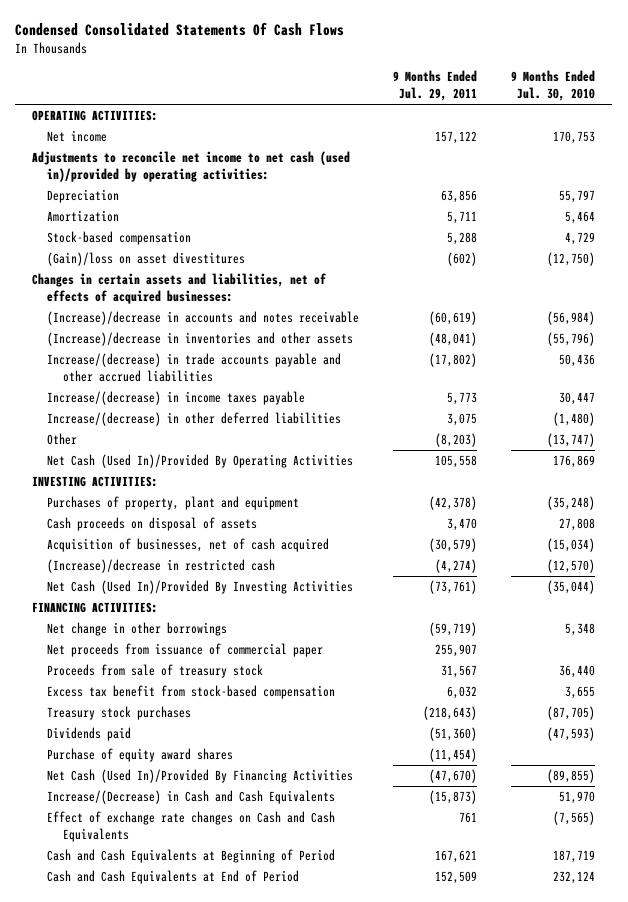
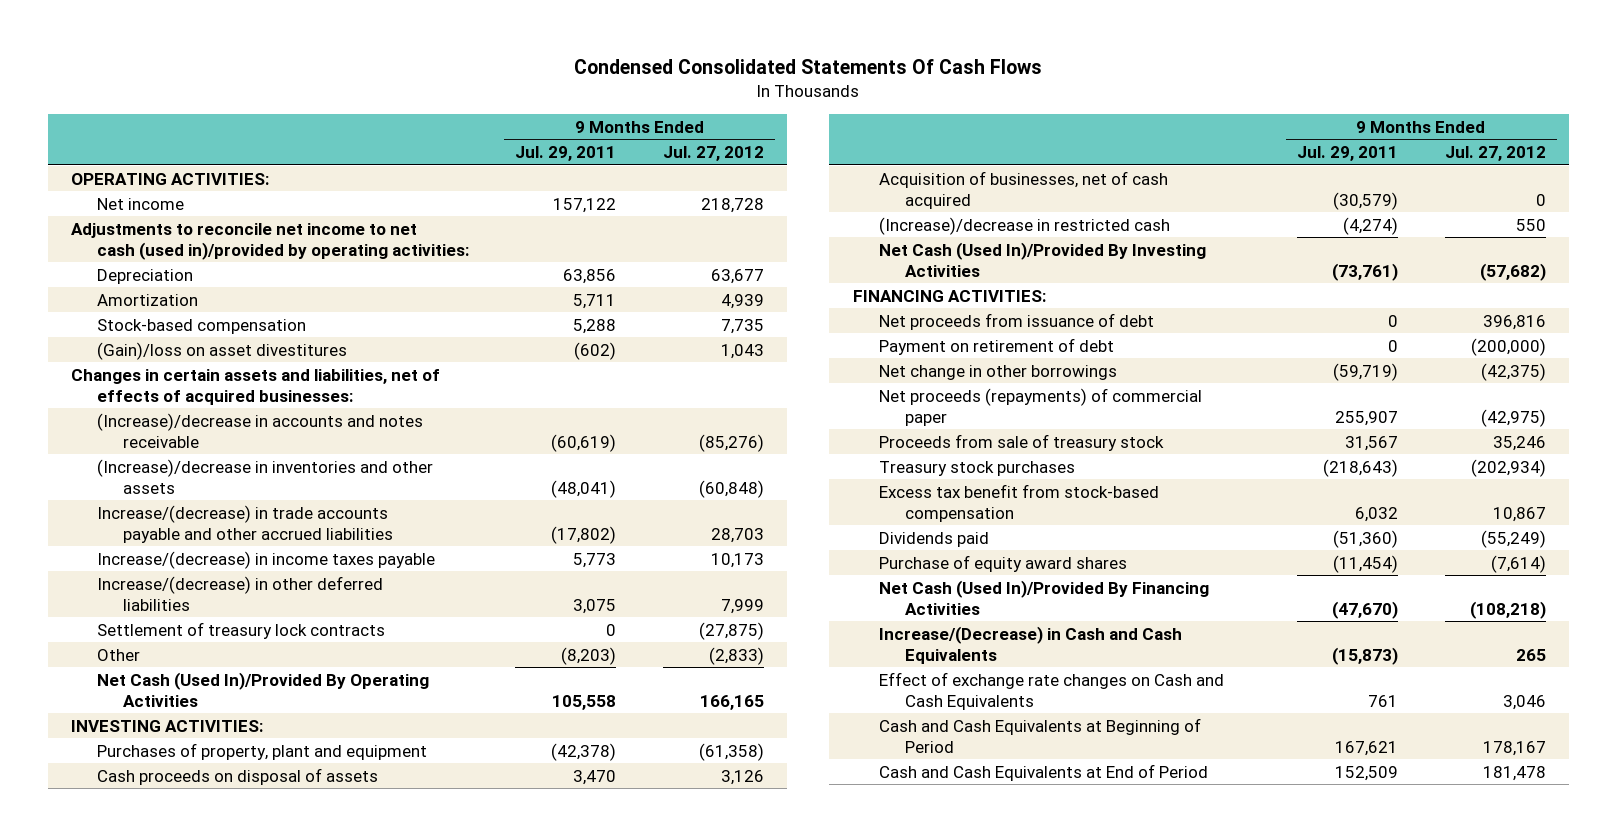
[511,70,596,102] 9 Months Ended Jul. 30, 2010 -> none
none -> [662,146,764,162] Jul. 27, 2012
none -> [97,621,386,639] Settlement of treasury lock contracts
none -> [878,312,1154,330] Net proceeds from issuance of debt
none -> [878,337,1114,355] Payment on retirement of debt
[47,643,324,658] Net proceeds from issuance of commercial paper -> [878,387,1202,426] Net proceeds (repayments) of commercial paper
[47,685,336,700] Excess tax benefit from stock-based compensation -> [878,483,1159,522] Excess tax benefit from stock-based compensation

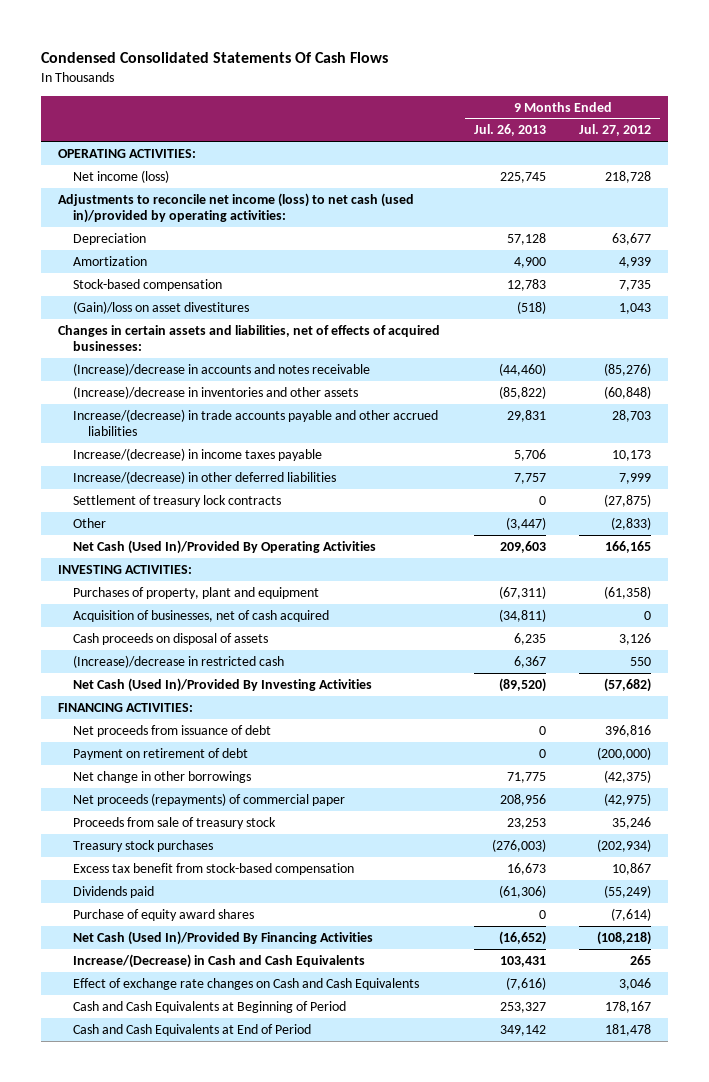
[515,146,617,162] Jul. 29, 2011 -> none
none -> [473,124,546,137] Jul. 26, 2013
[97,197,185,210] Net income -> [72,169,169,183] Net income (loss)
[70,222,470,260] Adjustments to reconcile net income to net cash (used in)/provided by operating activities: -> [57,192,414,224] Adjustments to reconcile net income (loss) to net cash (used in)/provided by operating activities:
[97,767,379,785] Cash proceeds on disposal of assets -> [72,632,268,645] Cash proceeds on disposal of assets

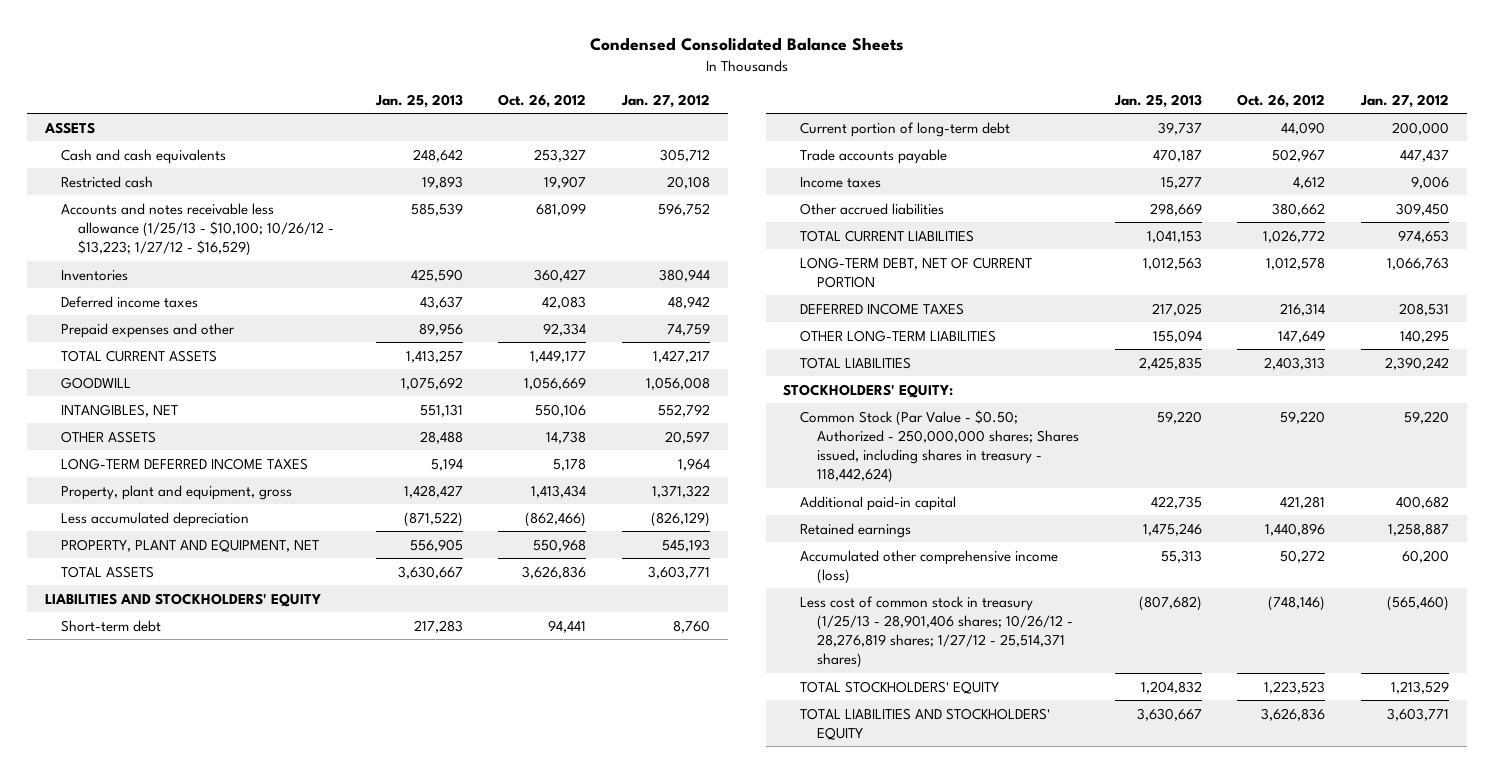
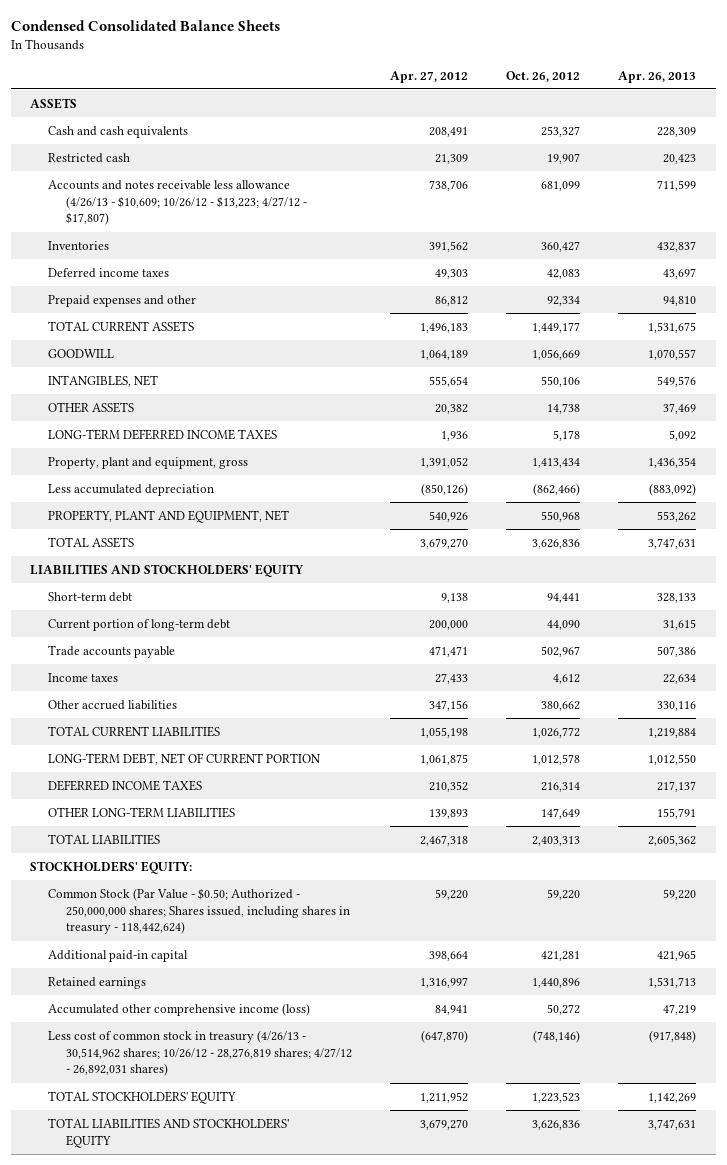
[374,93,463,108] Jan. 25, 2013 -> none
[620,93,710,108] Jan. 27, 2012 -> none
none -> [389,70,468,83] Apr. 27, 2012
none -> [618,70,697,83] Apr. 26, 2013
[61,202,335,257] Accounts and notes receivable less allowance (1/25/13 - $10,100; 10/26/12 - $13,223; 1/27/12 - $16,529) -> [47,179,307,226] Accounts and notes receivable less allowance (4/26/13 - $10,609; 10/26/12 - $13,223; 4/27/12 - $17,807)
[800,595,1073,669] Less cost of common stock in treasury (1/25/13 - 28,901,406 shares; 10/26/12 - 28,276,819 shares; 1/27/12 - 25,514,371 shares) -> [47,1029,352,1077] Less cost of common stock in treasury (4/26/13 - 30,514,962 shares; 10/26/12 - 28,276,819 shares; 4/27/12 - 26,892,031 shares)

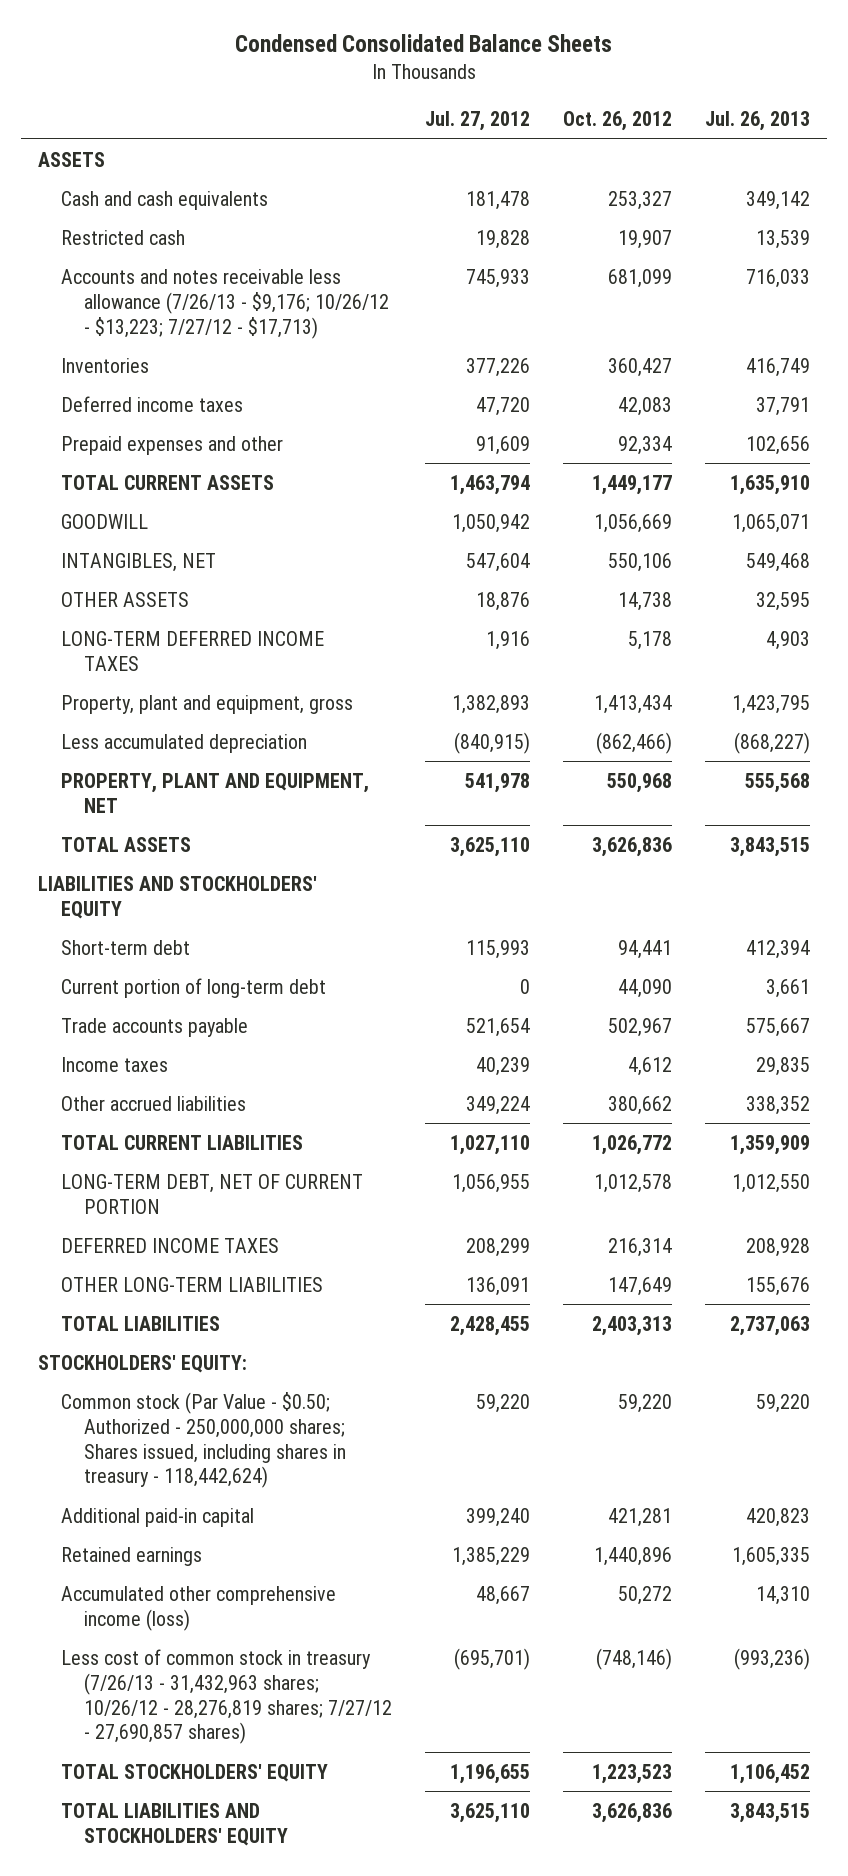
[389,70,468,83] Apr. 27, 2012 -> none
[618,70,697,83] Apr. 26, 2013 -> none
none -> [425,111,531,132] Jul. 27, 2012
none -> [705,111,811,132] Jul. 26, 2013
[47,179,307,226] Accounts and notes receivable less allowance (4/26/13 - $10,609; 10/26/12 - $13,223; 4/27/12 - $17,807) -> [60,268,390,339] Accounts and notes receivable less allowance (7/26/13 - $9,176; 10/26/12 - $13,223; 7/27/12 - $17,713)
[47,887,350,935] Common Stock (Par Value - $0.50; Authorized - 250,000,000 shares; Shares issued, including shares in treasury - 118,442,624) -> [60,1391,347,1489] Common stock (Par Value - $0.50; Authorized - 250,000,000 shares; Shares issued, including shares in treasury - 118,442,624)
[47,1029,352,1077] Less cost of common stock in treasury (4/26/13 - 30,514,962 shares; 10/26/12 - 28,276,819 shares; 4/27/12 - 26,892,031 shares) -> [60,1648,393,1745] Less cost of common stock in treasury (7/26/13 - 31,432,963 shares; 10/26/12 - 28,276,819 shares; 7/27/12 - 27,690,857 shares)

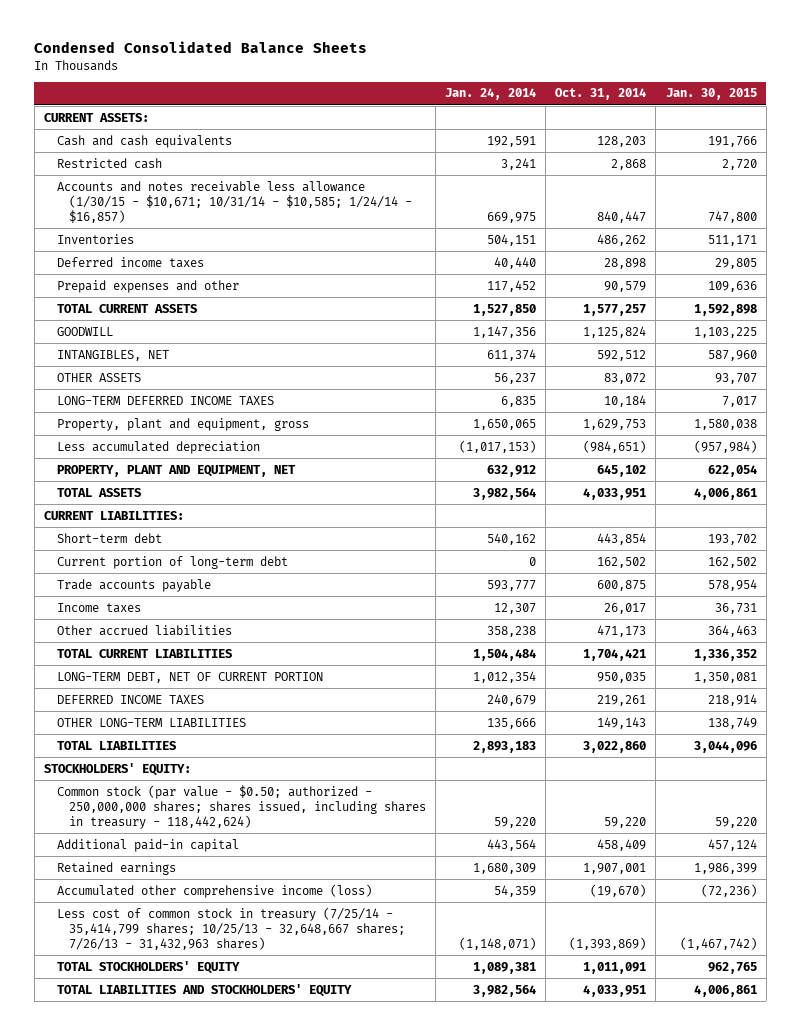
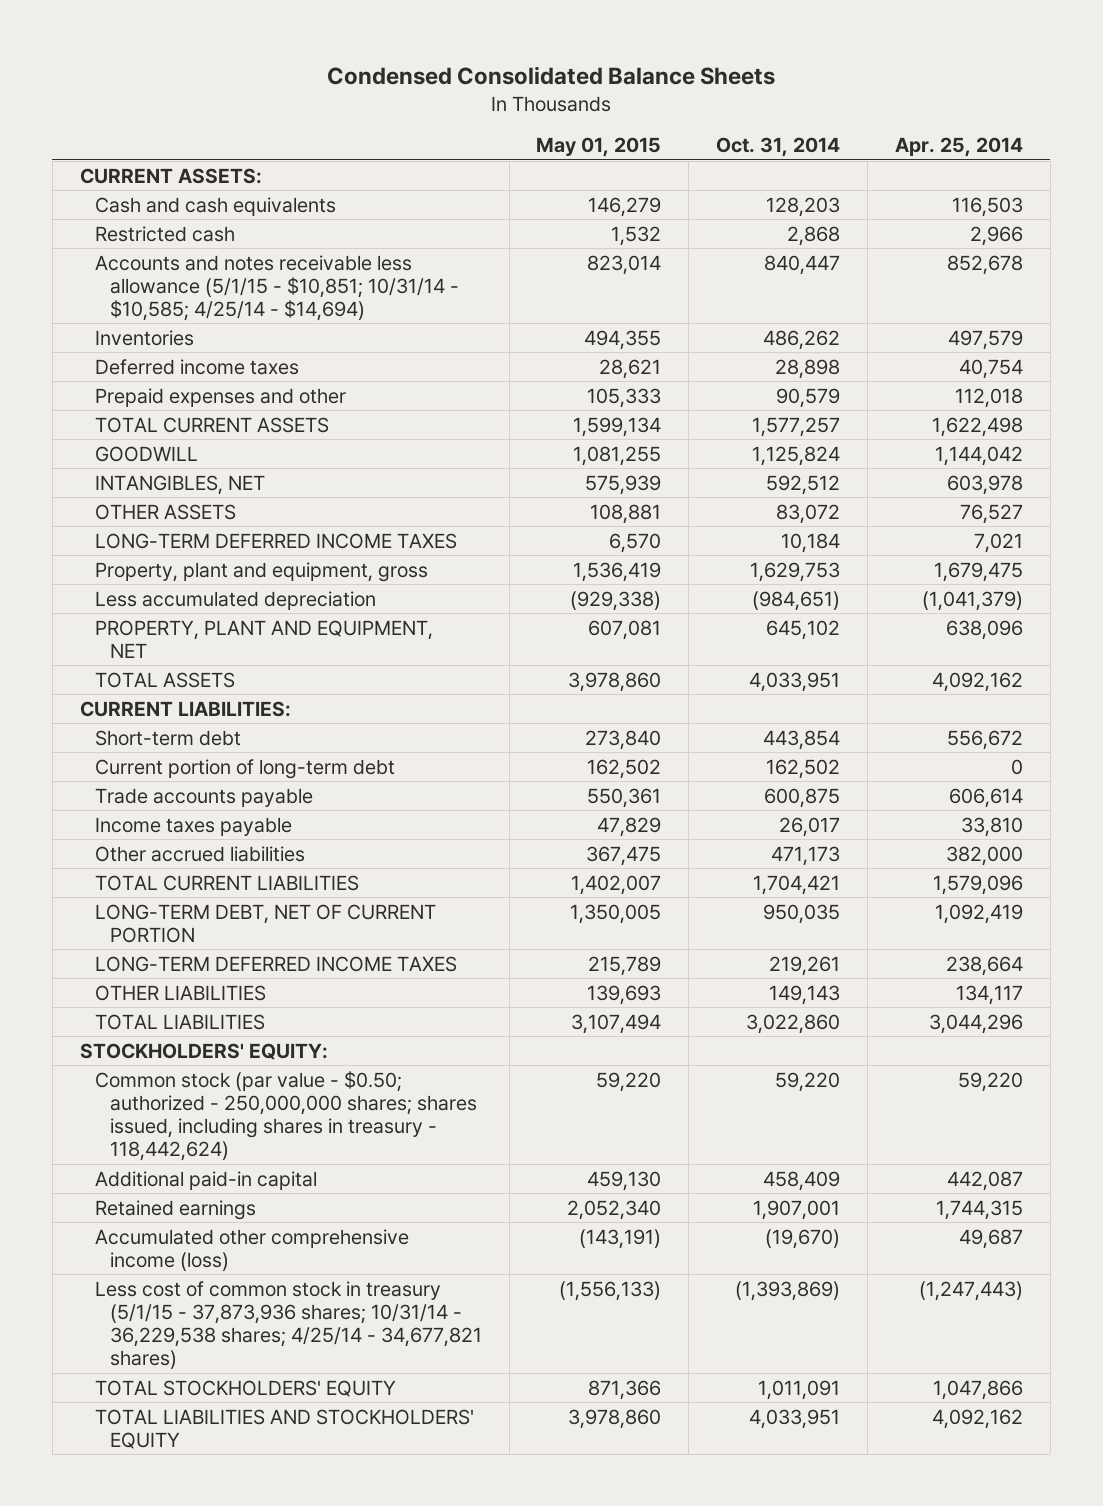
[445,88,537,101] Jan. 24, 2014 -> none
[665,88,757,101] Jan. 30, 2015 -> none
none -> [536,137,662,158] May 01, 2015
none -> [894,137,1023,158] Apr. 25, 2014
[56,180,412,223] Accounts and notes receivable less allowance (1/30/15 - $10,671; 10/31/14 - $10,585; 1/24/14 - $16,857) -> [94,254,459,322] Accounts and notes receivable less allowance (5/1/15 - $10,851; 10/31/14 - $10,585; 4/25/14 - $14,694)
[56,602,141,613] Income taxes -> [94,816,292,836] Income taxes payable
[56,694,204,704] DEFERRED INCOME TAXES -> [94,955,457,972] LONG-TERM DEFERRED INCOME TAXES
[56,717,246,727] OTHER LONG-TERM LIABILITIES -> [94,984,266,1001] OTHER LIABILITIES
[56,906,405,950] Less cost of common stock in treasury (7/25/14 - 35,414,799 shares; 10/25/13 - 32,648,667 shares; 7/26/13 - 31,432,963 shares) -> [94,1280,482,1370] Less cost of common stock in treasury (5/1/15 - 37,873,936 shares; 10/31/14 - 36,229,538 shares; 4/25/14 - 34,677,821 shares)

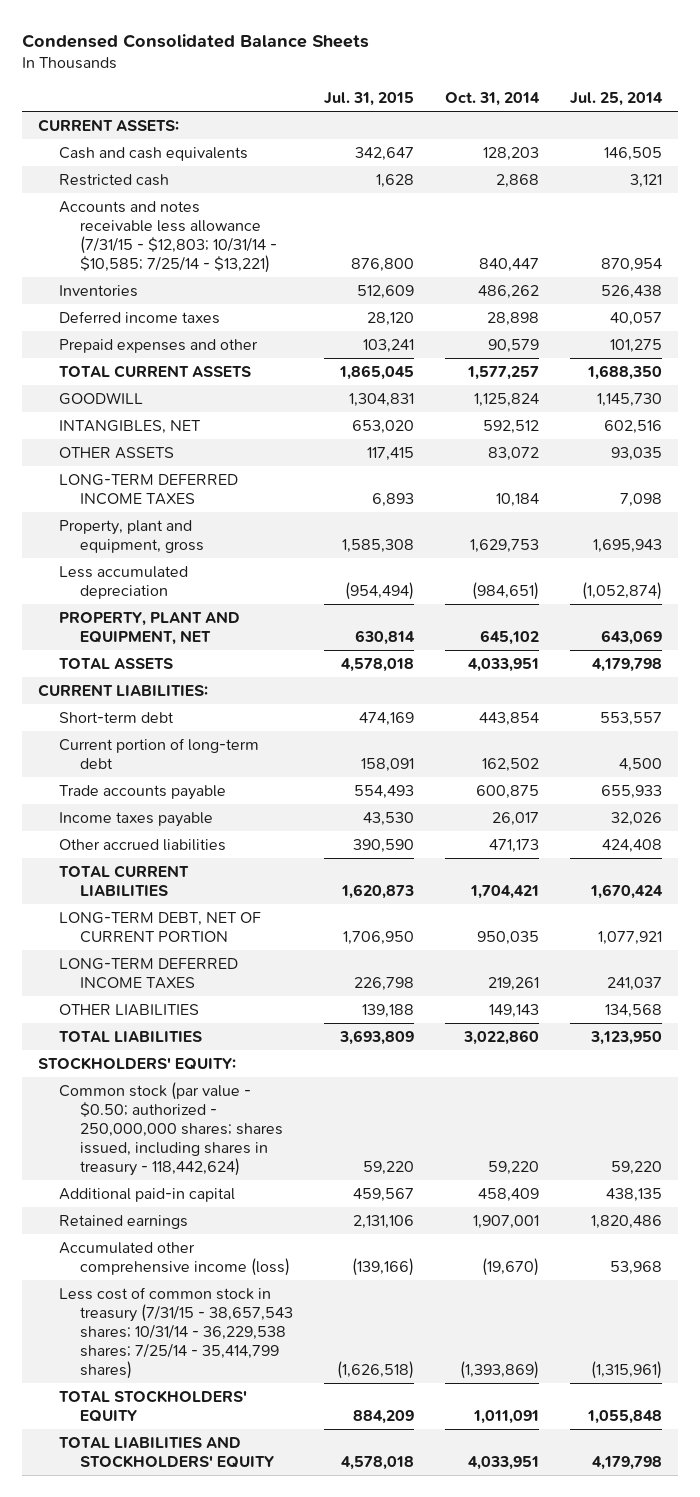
[536,137,662,158] May 01, 2015 -> none
[894,137,1023,158] Apr. 25, 2014 -> none
none -> [324,91,415,106] Jul. 31, 2015
none -> [570,91,664,106] Jul. 25, 2014
[94,254,459,322] Accounts and notes receivable less allowance (5/1/15 - $10,851; 10/31/14 - $10,585; 4/25/14 - $14,694) -> [58,200,278,274] Accounts and notes receivable less allowance (7/31/15 - $12,803; 10/31/14 - $10,585; 7/25/14 - $13,221)
[94,1280,482,1370] Less cost of common stock in treasury (5/1/15 - 37,873,936 shares; 10/31/14 - 36,229,538 shares; 4/25/14 - 34,677,821 shares) -> [58,1286,294,1380] Less cost of common stock in treasury (7/31/15 - 38,657,543 shares; 10/31/14 - 36,229,538 shares; 7/25/14 - 35,414,799 shares)

